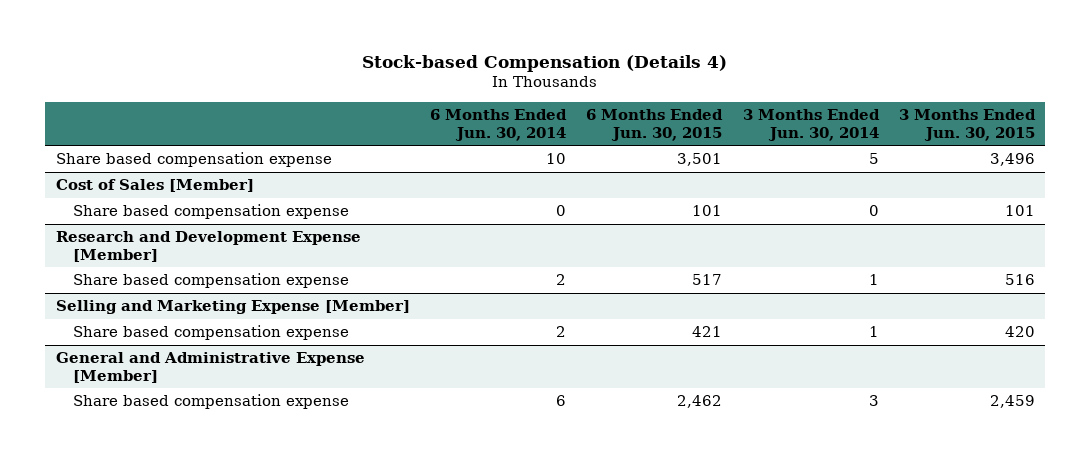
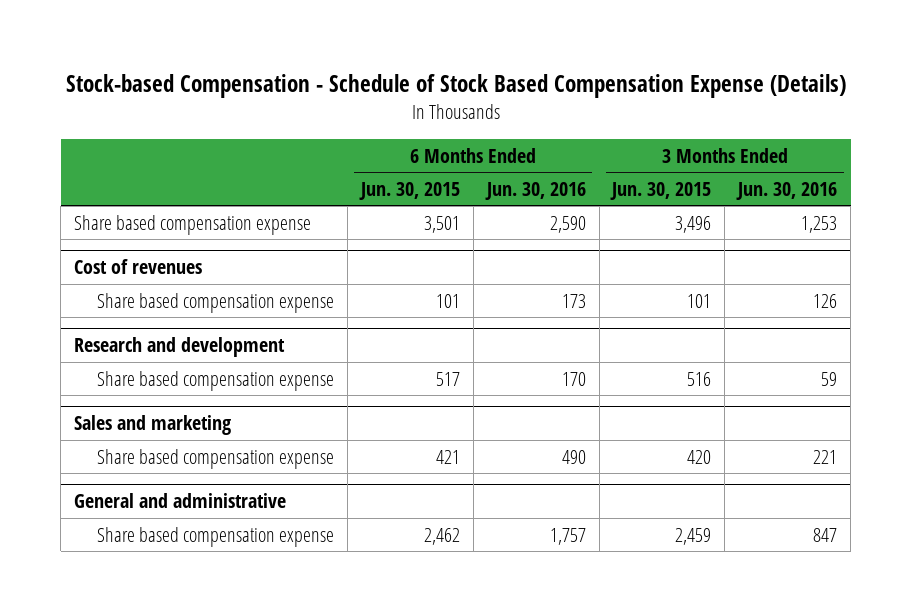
[362,54,728,72] Stock-based Compensation (Details 4) -> [65,73,846,98] Stock-based Compensation - Schedule of Stock Based Compensation Expense (Details)
[430,109,568,141] 6 Months Ended Jun. 30, 2014 -> none
[742,109,880,141] 3 Months Ended Jun. 30, 2014 -> none
none -> [484,181,586,200] Jun. 30, 2016
none -> [736,181,838,200] Jun. 30, 2016
[55,179,254,193] Cost of Sales [Member] -> [74,259,203,275] Cost of revenues
[55,231,361,262] Research and Development Expense [Member] -> [74,337,286,358] Research and development
[55,300,410,315] Selling and Marketing Expense [Member] -> [74,415,232,436] Sales and marketing
[55,352,365,383] General and Administrative Expense [Member] -> [74,493,287,509] General and administrative

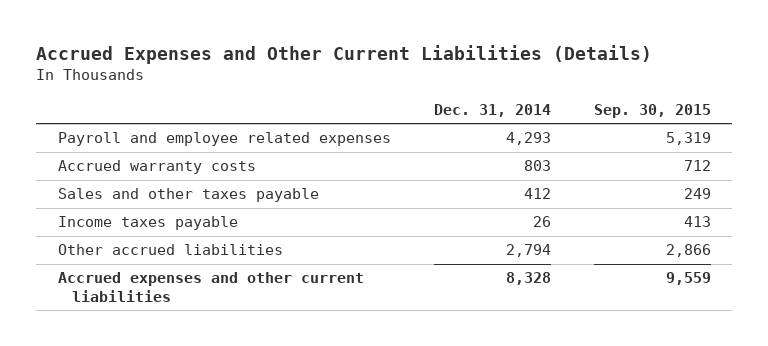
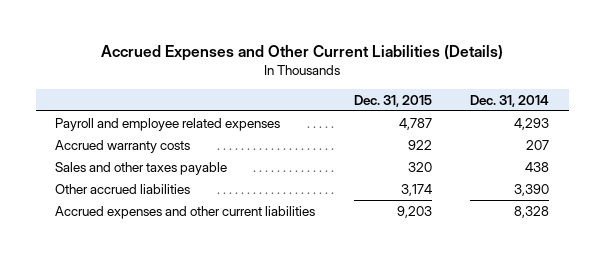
[593,103,711,118] Sep. 30, 2015 -> none
none -> [353,94,432,107] Dec. 31, 2015
[57,216,238,231] Income taxes payable -> none
[523,160,551,172] 803 -> [526,139,550,150] 207
[523,188,551,200] 412 -> [525,161,550,172] 438
[505,244,551,258] 2,794 -> [514,183,550,196] 3,390

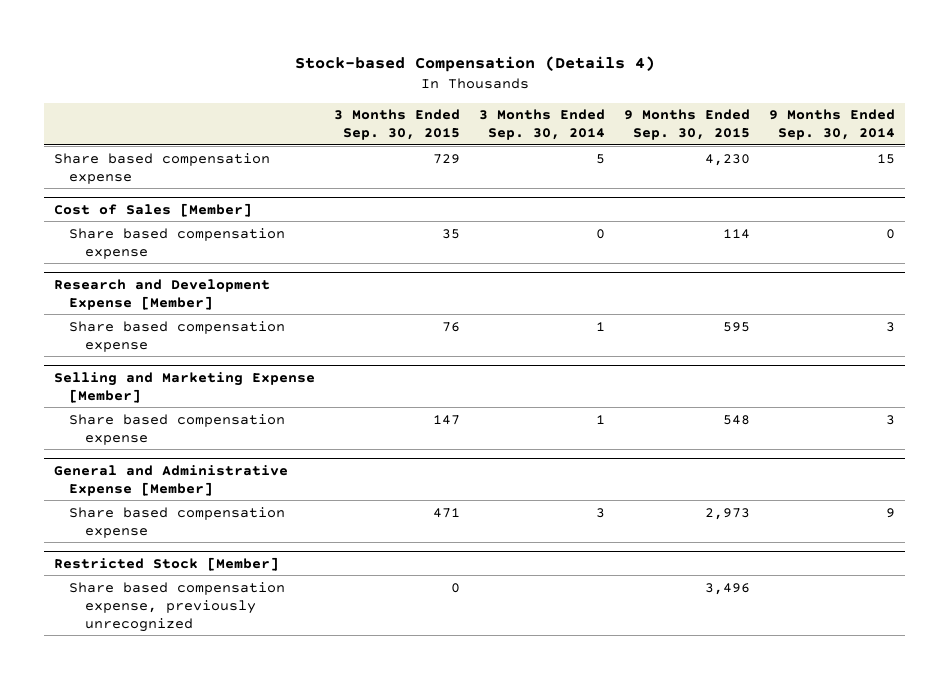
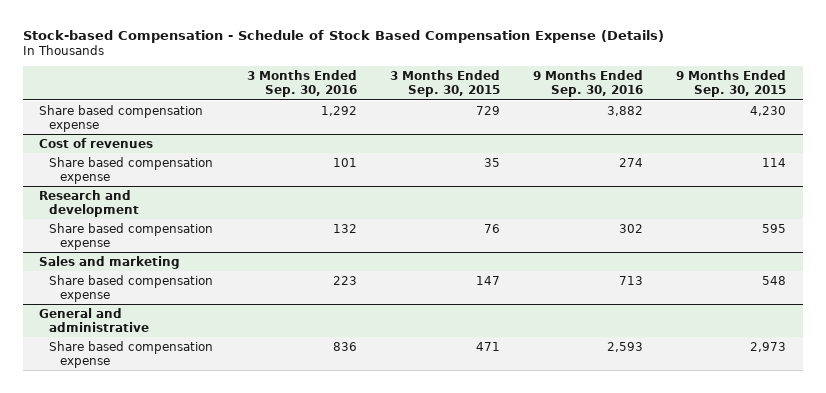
[294,55,655,72] Stock-based Compensation (Details 4) -> [22,30,664,44] Stock-based Compensation - Schedule of Stock Based Compensation Expense (Details)
[479,109,606,141] 3 Months Ended Sep. 30, 2014 -> none
[769,109,896,141] 9 Months Ended Sep. 30, 2014 -> none
none -> [246,70,357,98] 3 Months Ended Sep. 30, 2016
none -> [533,70,644,98] 9 Months Ended Sep. 30, 2016
[53,202,252,217] Cost of Sales [Member] -> [39,137,154,148] Cost of revenues
[53,278,270,310] Research and Development Expense [Member] -> [39,189,140,217] Research and development
[53,371,315,403] Selling and Marketing Expense [Member] -> [39,255,181,269] Sales and marketing
[53,464,288,496] General and Administrative Expense [Member] -> [39,307,150,332] General and administrative
[53,556,279,571] Restricted Stock [Member] -> none
[69,581,286,632] Share based compensation expense, previously unrecognized -> none

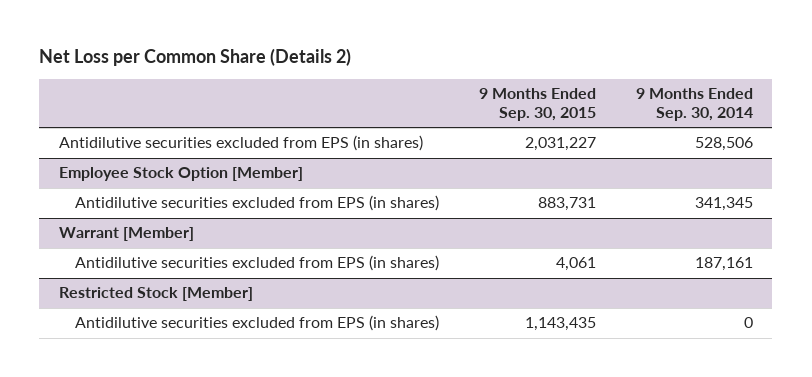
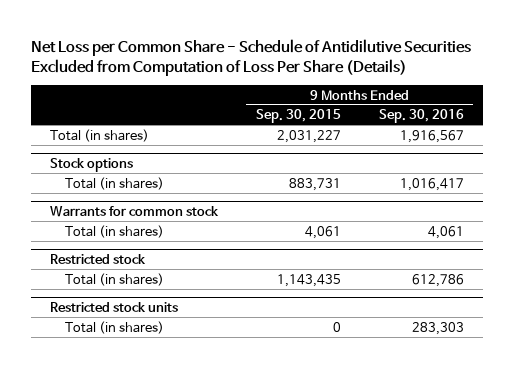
[39,48,352,67] Net Loss per Common Share (Details 2) -> [31,38,472,77] Net Loss per Common Share - Schedule of Antidilutive Securities Excluded from Computation of Loss Per Share (Details)
[635,88,753,122] 9 Months Ended Sep. 30, 2014 -> none
none -> [378,109,464,124] Sep. 30, 2016
[59,135,424,152] Antidilutive securities excluded from EPS (in shares) -> [50,128,150,142] Total (in shares)
[59,167,304,182] Employee Stock Option [Member] -> [50,157,134,172] Stock options
[74,195,439,212] Antidilutive securities excluded from EPS (in shares) -> [64,176,164,190] Total (in shares)
[59,227,195,242] Warrant [Member] -> [50,205,220,217] Warrants for common stock
[74,255,439,272] Antidilutive securities excluded from EPS (in shares) -> [64,224,164,238] Total (in shares)
[59,287,254,302] Restricted Stock [Member] -> [50,253,147,264] Restricted stock
[74,315,439,332] Antidilutive securities excluded from EPS (in shares) -> [64,272,164,286] Total (in shares)
none -> [50,301,179,312] Restricted stock units
none -> [64,320,164,334] Total (in shares)

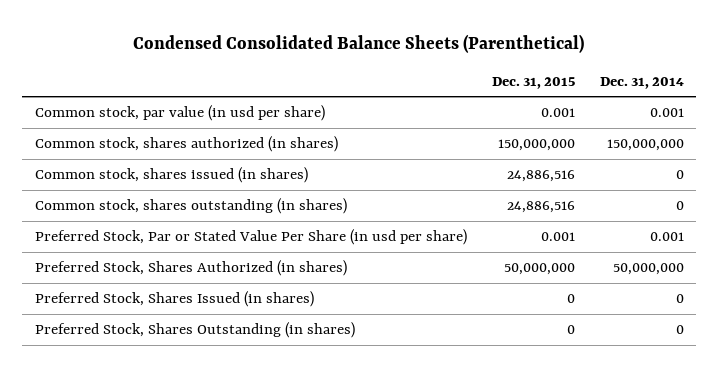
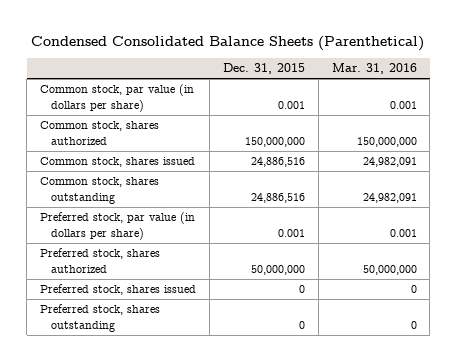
[599,76,684,89] Dec. 31, 2014 -> none
none -> [331,63,417,75] Mar. 31, 2016
[34,105,325,122] Common stock, par value (in usd per share) -> [39,84,194,113] Common stock, par value (in dollars per share)
[34,136,338,153] Common stock, shares authorized (in shares) -> [39,121,159,146] Common stock, shares authorized
[34,167,308,184] Common stock, shares issued (in shares) -> [39,157,195,168] Common stock, shares issued
[34,198,347,215] Common stock, shares outstanding (in shares) -> [39,177,159,205] Common stock, shares outstanding
[34,229,467,246] Preferred Stock, Par or Stated Value Per Share (in usd per share) -> [39,212,195,241] Preferred stock, par value (in dollars per share)
[34,260,347,277] Preferred Stock, Shares Authorized (in shares) -> [39,248,160,274] Preferred stock, shares authorized
[34,291,314,308] Preferred Stock, Shares Issued (in shares) -> [39,284,196,296] Preferred stock, shares issued
[34,322,355,339] Preferred Stock, Shares Outstanding (in shares) -> [39,304,160,333] Preferred stock, shares outstanding

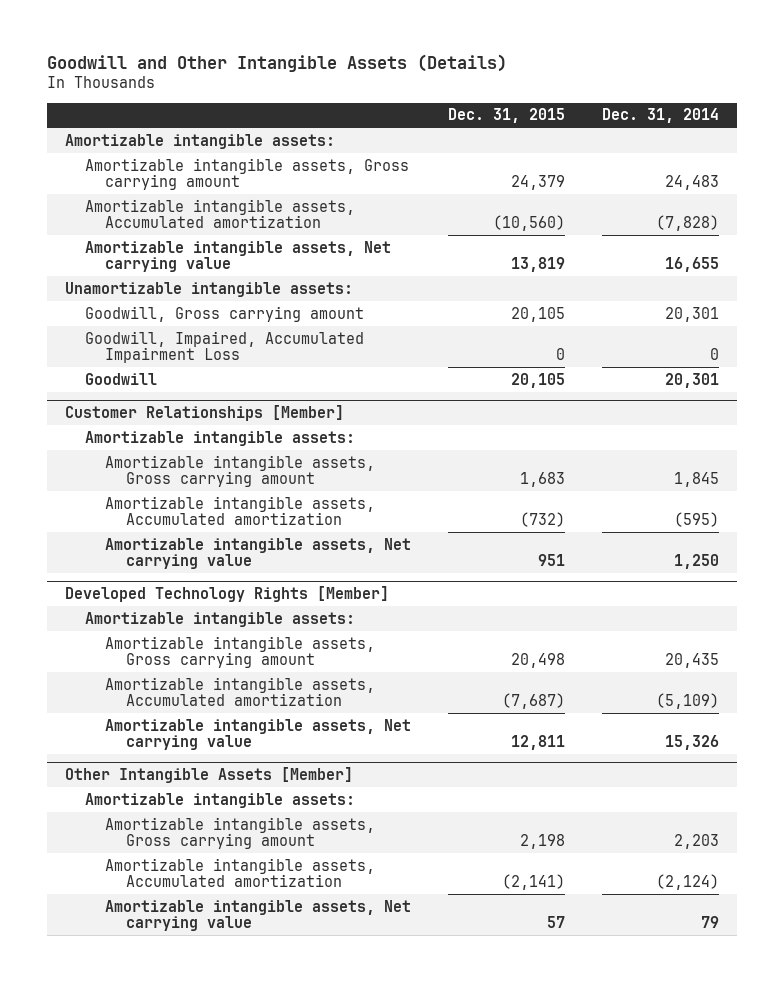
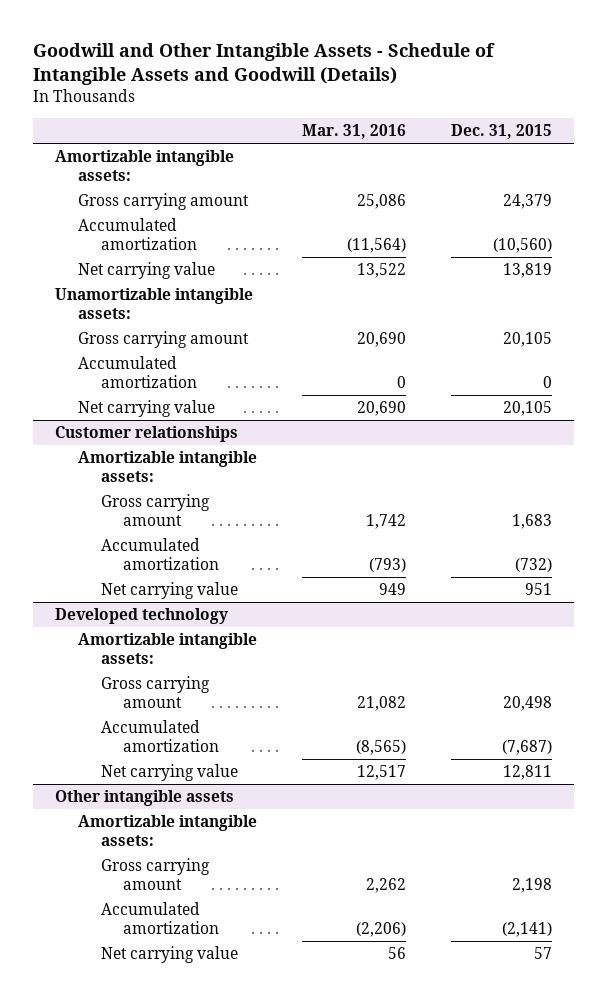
[46,53,507,72] Goodwill and Other Intangible Assets (Details) -> [32,42,495,86] Goodwill and Other Intangible Assets - Schedule of Intangible Assets and Goodwill (Details)
[601,108,719,124] Dec. 31, 2014 -> none
none -> [301,124,406,140] Mar. 31, 2016
[85,157,410,191] Amortizable intangible assets, Gross carrying amount -> [77,193,249,211] Gross carrying amount
[85,198,356,229] Amortizable intangible assets, Accumulated amortization -> [77,218,197,251] Accumulated amortization
[85,240,392,273] Amortizable intangible assets, Net carrying value -> [77,262,215,280] Net carrying value
[85,305,365,322] Goodwill, Gross carrying amount -> [77,331,249,349] Gross carrying amount
[85,330,365,364] Goodwill, Impaired, Accumulated Impairment Loss -> [77,356,197,389] Accumulated amortization
[85,372,158,385] Goodwill -> [77,400,215,418] Net carrying value
[64,404,344,421] Customer Relationships [Member] -> [55,426,239,443] Customer relationships
[105,454,376,488] Amortizable intangible assets, Gross carrying amount -> [100,494,210,527] Gross carrying amount
[105,495,376,526] Amortizable intangible assets, Accumulated amortization -> [100,538,220,571] Accumulated amortization
[105,537,412,570] Amortizable intangible assets, Net carrying value -> [100,582,238,600] Net carrying value
[64,585,389,602] Developed Technology Rights [Member] -> [55,608,229,625] Developed technology
[105,635,376,669] Amortizable intangible assets, Gross carrying amount -> [100,676,210,709] Gross carrying amount
[105,676,376,707] Amortizable intangible assets, Accumulated amortization -> [100,720,220,753] Accumulated amortization
[105,718,412,751] Amortizable intangible assets, Net carrying value -> [100,764,238,782] Net carrying value
[64,766,353,783] Other Intangible Assets [Member] -> [55,790,235,807] Other intangible assets
[105,816,376,850] Amortizable intangible assets, Gross carrying amount -> [100,858,210,891] Gross carrying amount
[105,857,376,888] Amortizable intangible assets, Accumulated amortization -> [100,902,220,935] Accumulated amortization
[105,899,412,932] Amortizable intangible assets, Net carrying value -> [100,946,238,964] Net carrying value

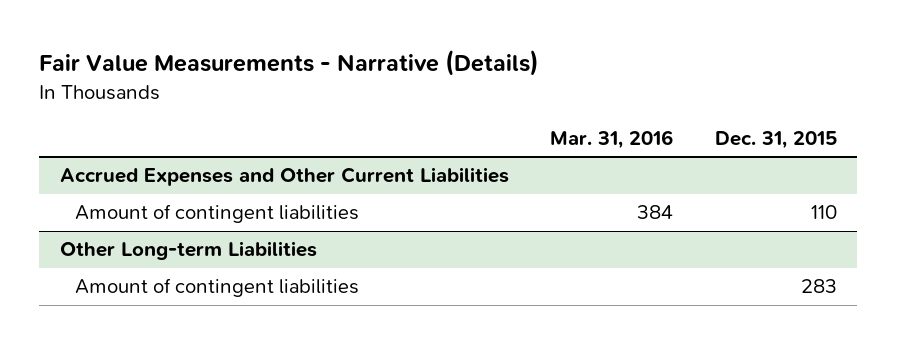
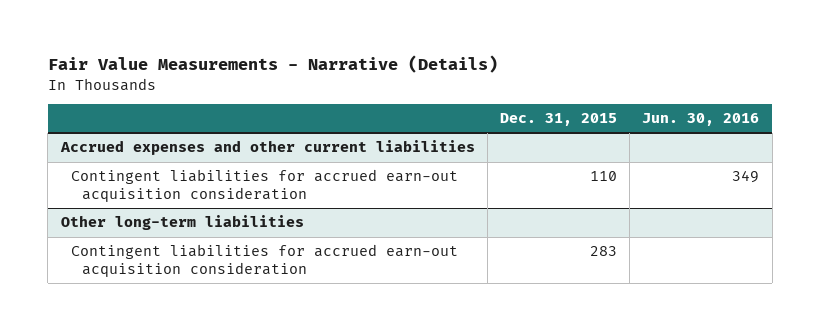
[550,129,674,149] Mar. 31, 2016 -> none
none -> [642,113,760,127] Jun. 30, 2016
[59,167,509,187] Accrued Expenses and Other Current Liabilities -> [59,140,475,156] Accrued expenses and other current liabilities
[75,204,360,224] Amount of contingent liabilities -> [71,169,459,202] Contingent liabilities for accrued earn-out acquisition consideration
[59,241,317,261] Other Long-term Liabilities -> [60,215,304,231] Other long-term liabilities
[75,278,360,298] Amount of contingent liabilities -> [71,244,459,277] Contingent liabilities for accrued earn-out acquisition consideration

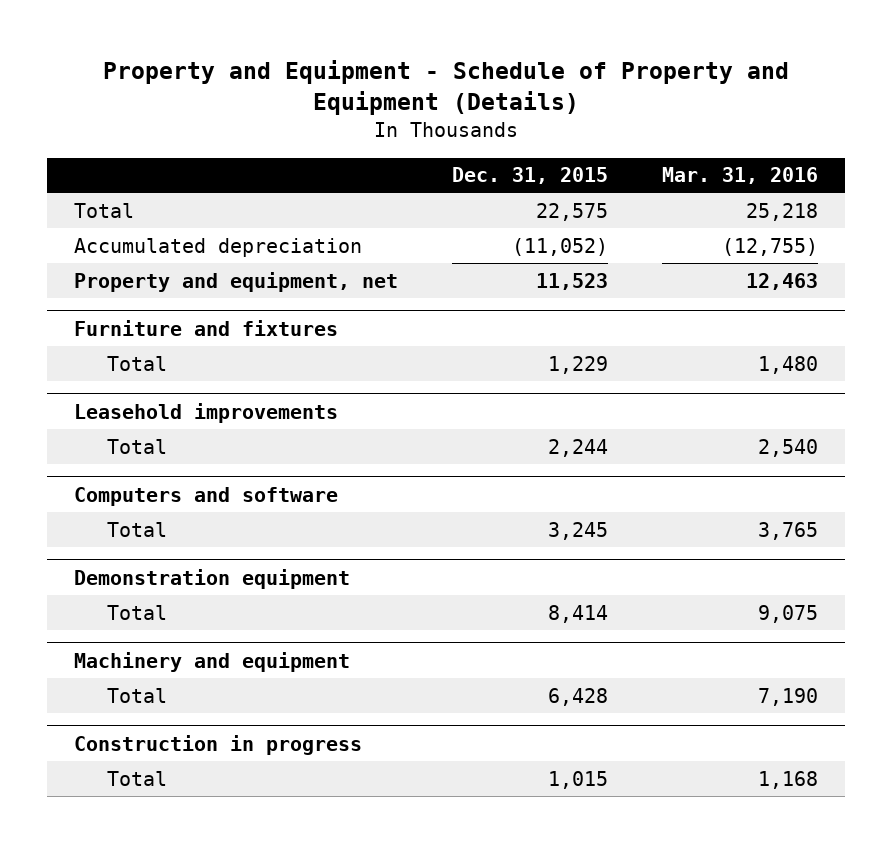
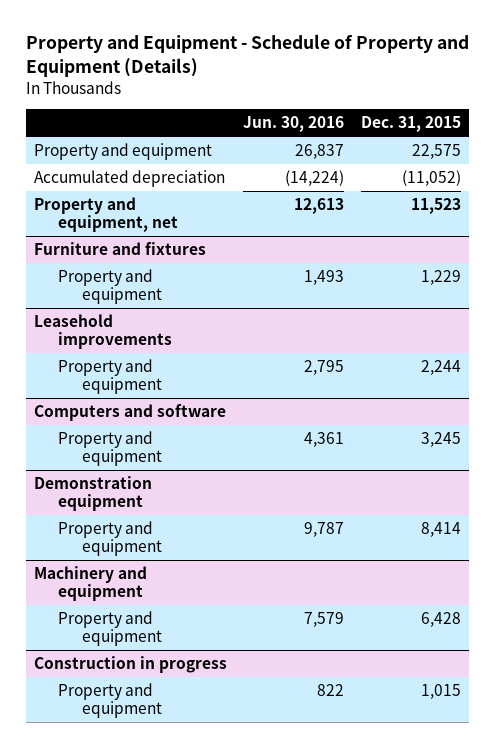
[662,167,819,185] Mar. 31, 2016 -> none
none -> [243,116,345,133] Jun. 30, 2016
[74,202,135,218] Total -> [33,143,212,161] Property and equipment
[106,355,167,371] Total -> [58,269,163,304] Property and equipment
[106,438,167,454] Total -> [58,359,163,394] Property and equipment
[106,521,167,537] Total -> [58,431,163,466] Property and equipment
[106,604,167,620] Total -> [58,521,163,556] Property and equipment
[106,687,167,703] Total -> [58,611,163,646] Property and equipment
[106,770,167,786] Total -> [58,683,163,718] Property and equipment

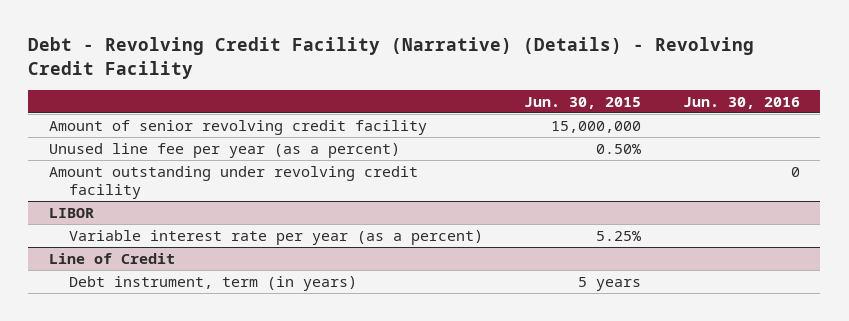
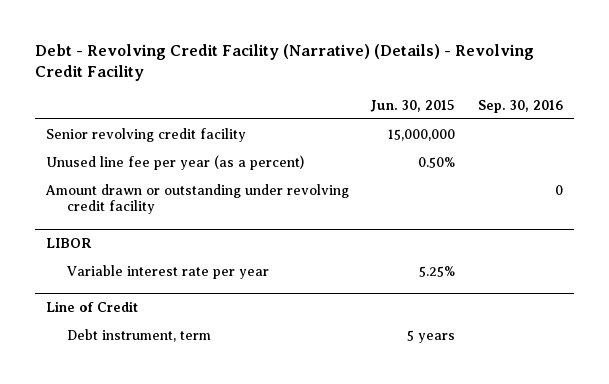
[682,96,800,109] Jun. 30, 2016 -> none
none -> [477,99,563,113] Sep. 30, 2016
[48,119,427,135] Amount of senior revolving credit facility -> [45,127,246,142] Senior revolving credit facility
[48,165,418,200] Amount outstanding under revolving credit facility -> [44,183,349,215] Amount drawn or outstanding under revolving credit facility
[68,229,483,245] Variable interest rate per year (as a percent) -> [67,264,270,279] Variable interest rate per year
[68,275,357,291] Debt instrument, term (in years) -> [67,328,212,342] Debt instrument, term

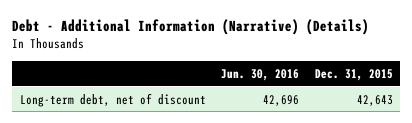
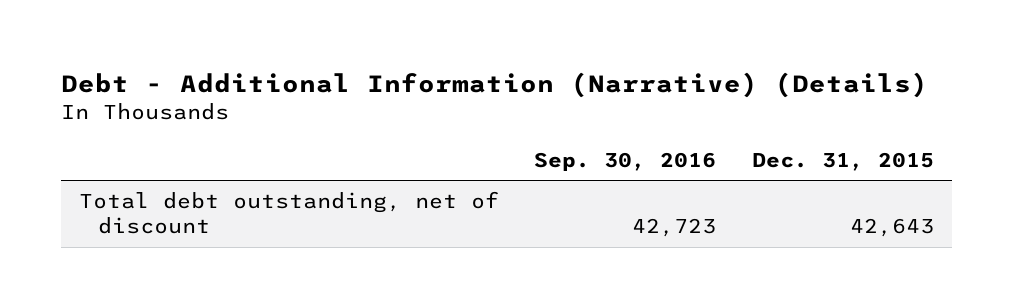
[221,68,300,81] Jun. 30, 2016 -> none
none -> [534,151,717,171] Sep. 30, 2016
[19,92,206,107] Long-term debt, net of discount -> [78,191,499,235] Total debt outstanding, net of discount

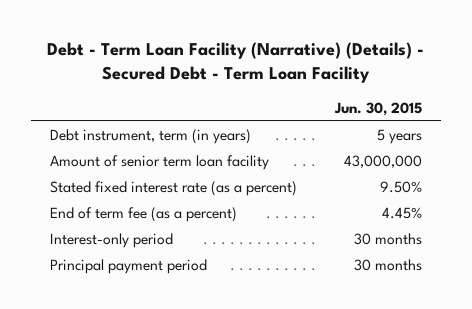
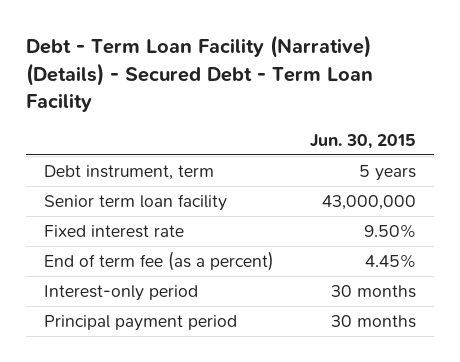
[50,129,252,145] Debt instrument, term (in years) -> [44,164,215,180] Debt instrument, term
[50,155,270,171] Amount of senior term loan facility -> [44,193,228,211] Senior term loan facility
[50,181,298,197] Stated fixed interest rate (as a percent) -> [44,224,185,238] Fixed interest rate

